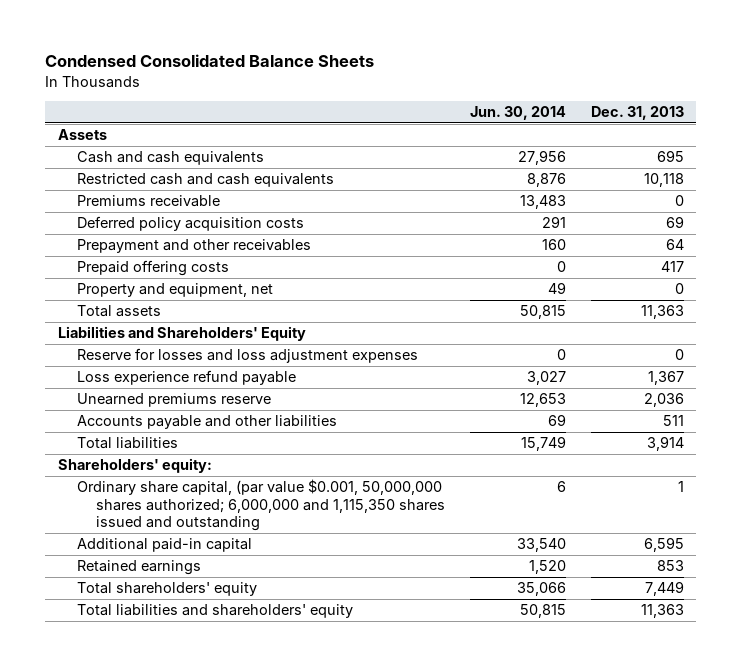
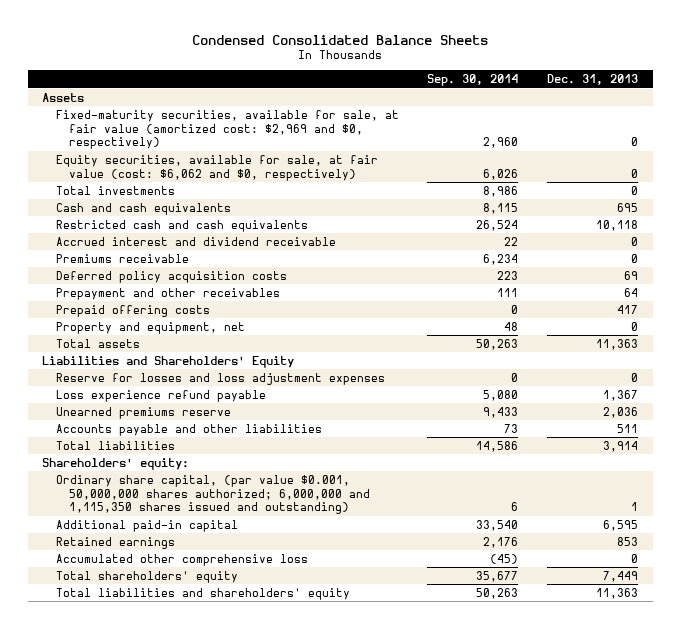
[470,106,567,121] Jun. 30, 2014 -> none
none -> [427,74,519,87] Sep. 30, 2014
none -> [55,109,399,150] Fixed-maturity securities, available for sale, at fair value (amortized cost: $2,969 and $0, respectively)
none -> [55,154,378,181] Equity securities, available for sale, at fair value (cost: $6,062 and $0, respectively)
none -> [55,185,175,195] Total investments
none -> [55,236,336,246] Accrued interest and dividend receivable
[76,479,446,532] Ordinary share capital, (par value $0.001, 50,000,000 shares authorized; 6,000,000 and 1,115,350 shares issued and outstanding -> [55,474,371,515] Ordinary share capital, (par value $0.001, 50,000,000 shares authorized; 6,000,000 and 1,115,350 shares issued and outstanding)
none -> [55,553,308,566] Accumulated other comprehensive loss

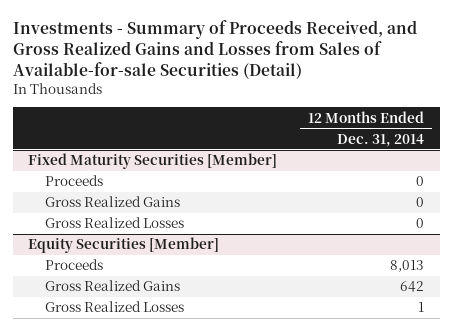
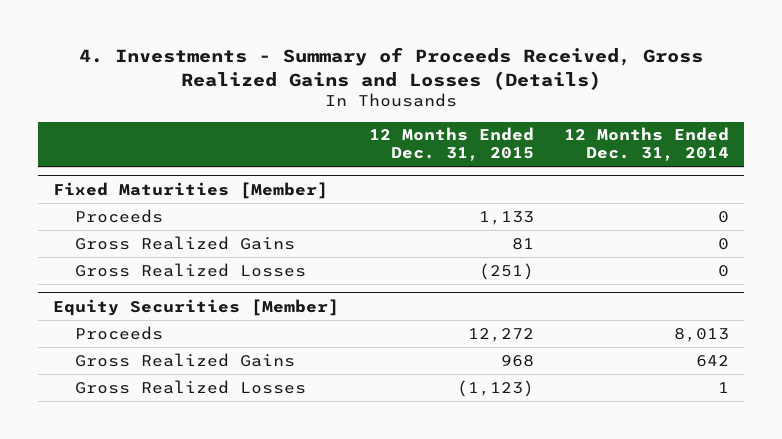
[13,19,418,79] Investments - Summary of Proceeds Received, and Gross Realized Gains and Losses from Sales of Available-for-sale Securities (Detail) -> [79,46,704,90] 4. Investments - Summary of Proceeds Received, Gross Realized Gains and Losses (Details)
none -> [369,127,535,162] 12 Months Ended Dec. 31, 2015
[28,153,278,170] Fixed Maturity Securities [Member] -> [53,181,329,199] Fixed Maturities [Member]

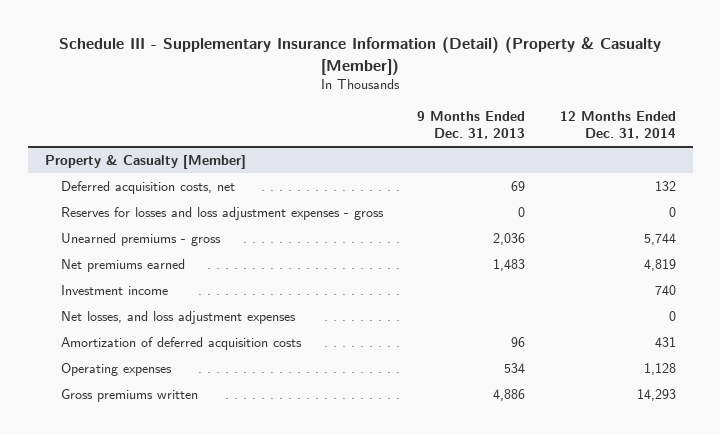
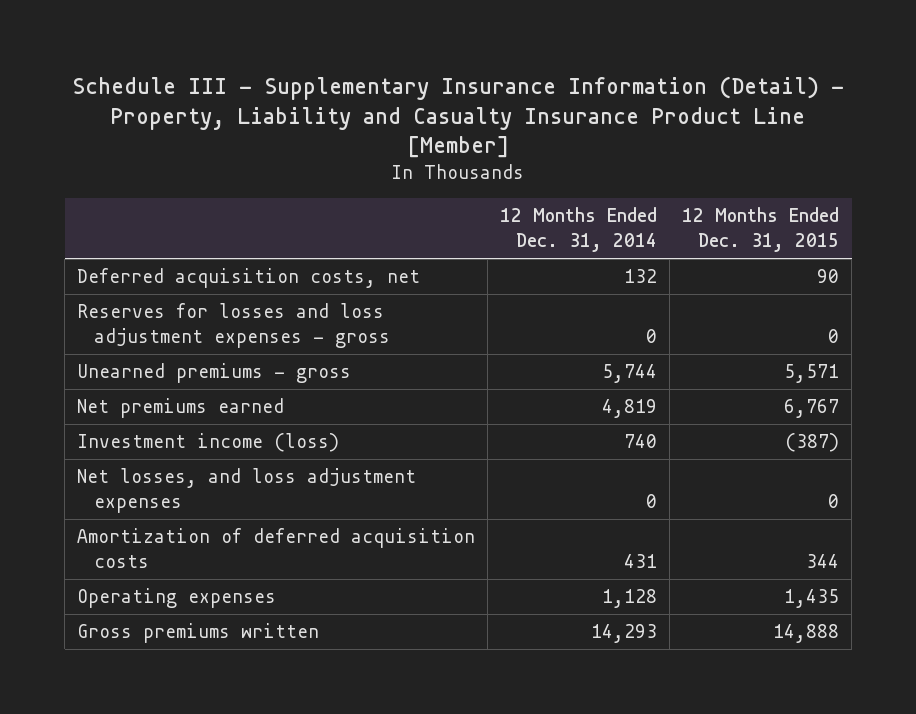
[59,37,662,75] Schedule III - Supplementary Insurance Information (Detail) (Property & Casualty [Member]) -> [72,76,845,159] Schedule III - Supplementary Insurance Information (Detail) - Property, Liability and Casualty Insurance Product Line [Member]
[417,110,526,140] 9 Months Ended Dec. 31, 2013 -> none
none -> [682,207,840,253] 12 Months Ended Dec. 31, 2015
[44,154,246,169] Property & Casualty [Member] -> none
[60,284,168,295] Investment income -> [77,433,340,453] Investment income (loss)

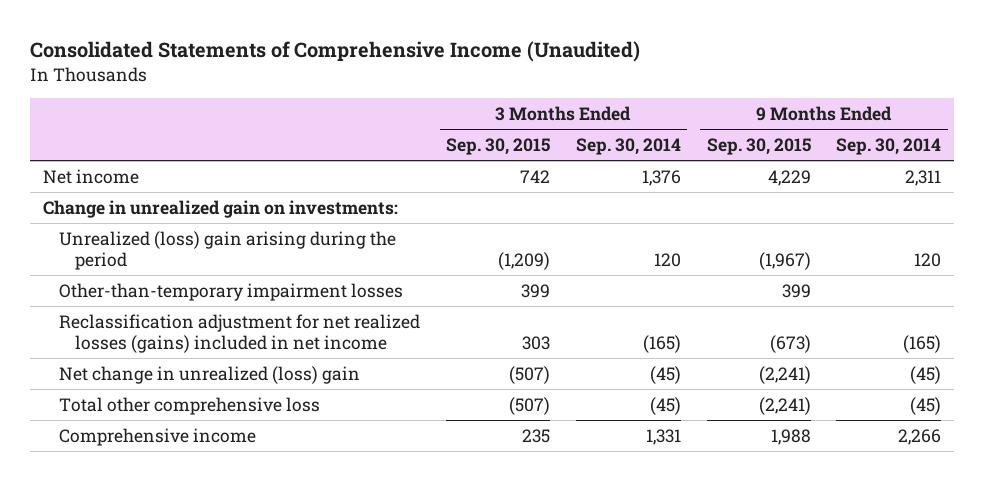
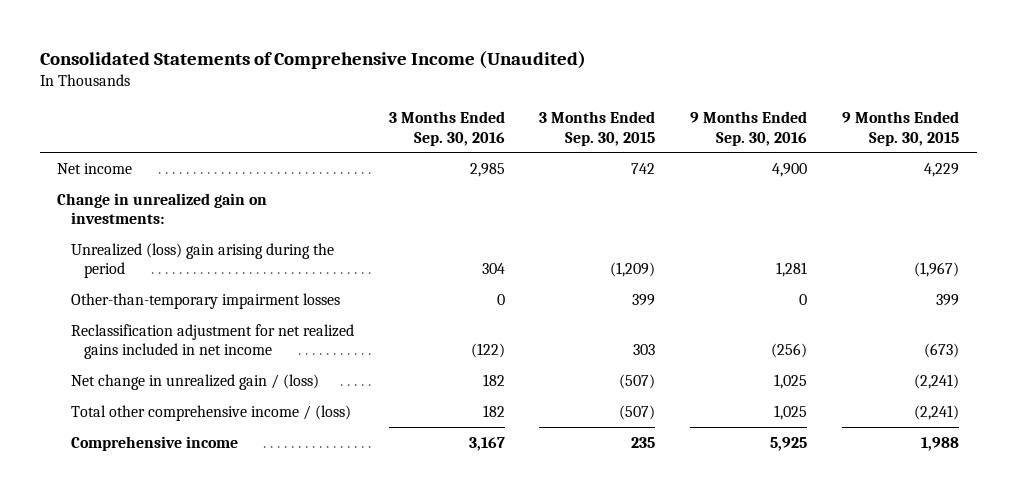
[575,138,681,156] Sep. 30, 2014 -> none
[836,138,942,156] Sep. 30, 2014 -> none
none -> [388,110,505,146] 3 Months Ended Sep. 30, 2016
none -> [690,110,808,146] 9 Months Ended Sep. 30, 2016
[59,313,421,353] Reclassification adjustment for net realized losses (gains) included in net income -> [70,323,354,360] Reclassification adjustment for net realized gains included in net income
[59,365,361,384] Net change in unrealized (loss) gain -> [70,373,319,390] Net change in unrealized gain / (loss)
[59,396,321,415] Total other comprehensive loss -> [70,404,351,421] Total other comprehensive income / (loss)

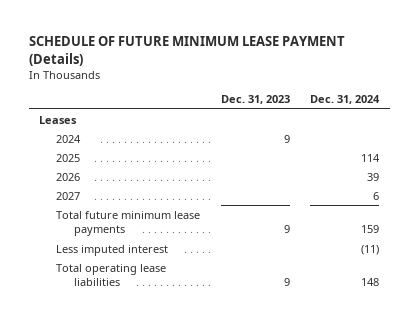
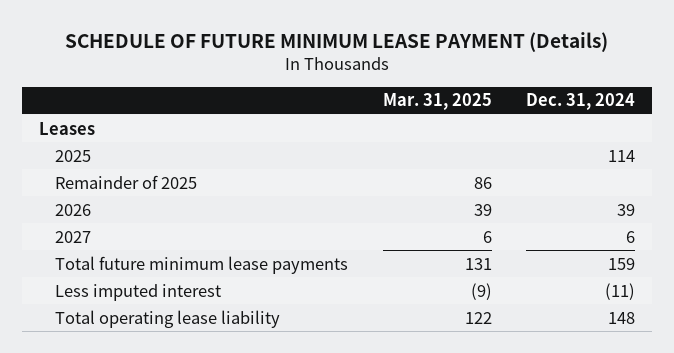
[220,95,290,105] Dec. 31, 2023 -> none
none -> [382,93,492,111] Mar. 31, 2025
[56,134,82,143] 2024 -> none
none -> [55,174,198,189] Remainder of 2025
[56,263,167,286] Total operating lease liabilities -> [55,309,281,328] Total operating lease liability

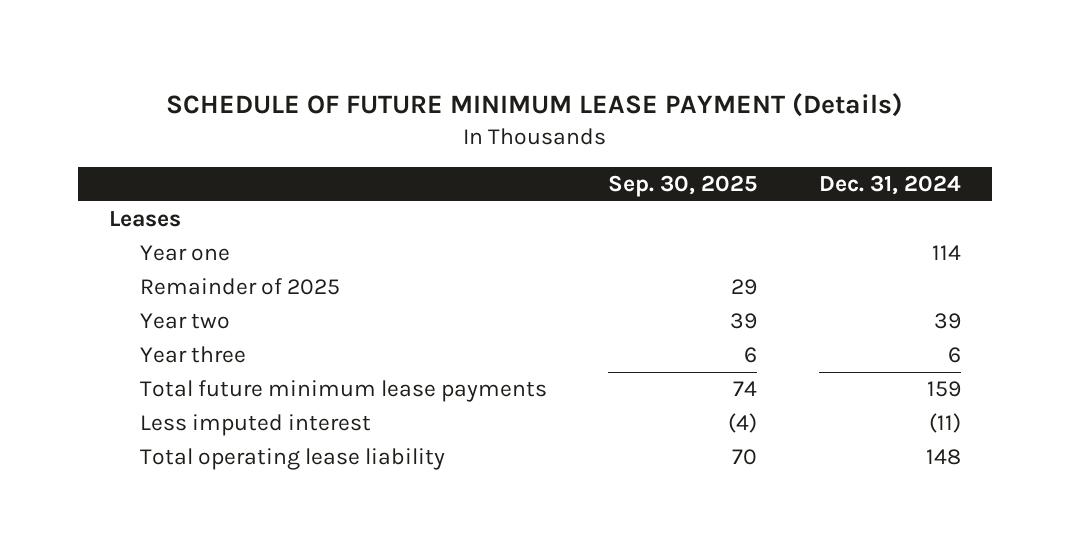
[382,93,492,111] Mar. 31, 2025 -> none
none -> [608,175,758,198] Sep. 30, 2025
[55,149,92,162] 2025 -> [139,245,230,262] Year one
[55,203,92,216] 2026 -> [139,313,230,330] Year two
[55,230,92,243] 2027 -> [139,346,246,364] Year three

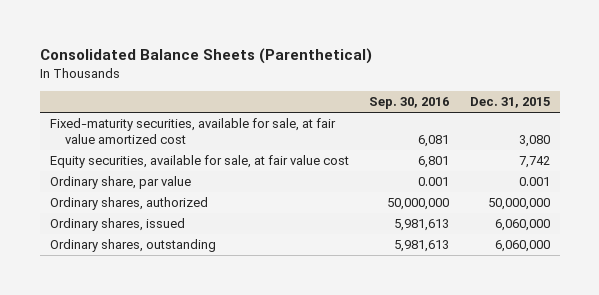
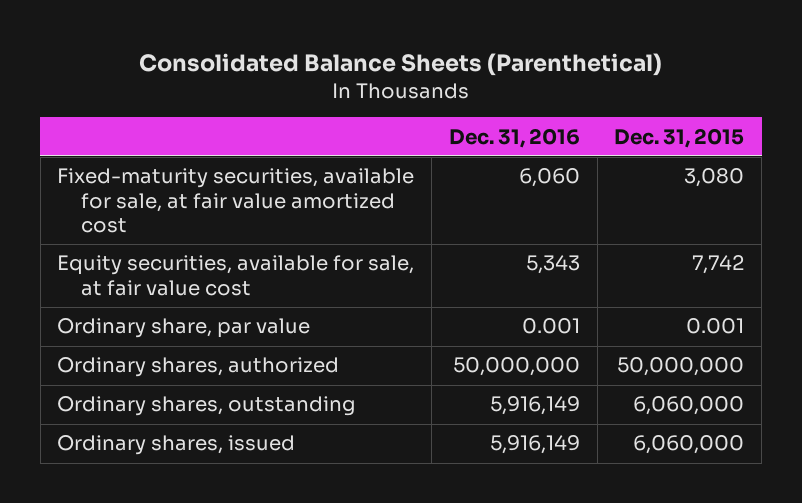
[369,97,450,110] Sep. 30, 2016 -> none
none -> [448,127,580,148] Dec. 31, 2016
[49,218,185,232] Ordinary shares, issued -> [57,435,296,456] Ordinary shares, issued

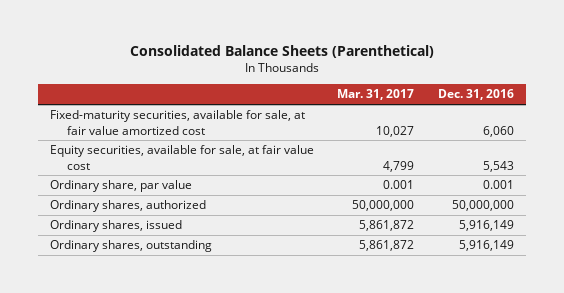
[614,127,745,148] Dec. 31, 2015 -> none
none -> [337,89,415,101] Mar. 31, 2017
[525,255,580,275] 5,343 -> [483,160,515,172] 5,543
[57,396,357,417] Ordinary shares, outstanding -> [49,240,212,253] Ordinary shares, outstanding

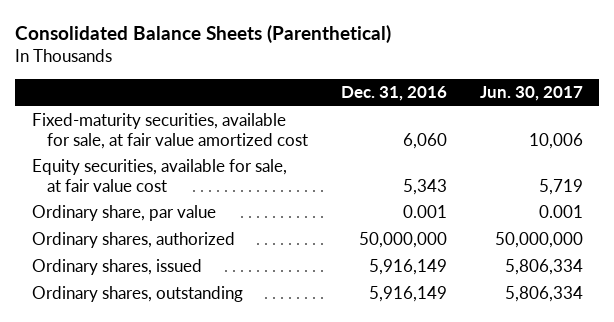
[337,89,415,101] Mar. 31, 2017 -> none
none -> [479,86,583,102] Jun. 30, 2017
[483,160,515,172] 5,543 -> [402,178,447,195] 5,343

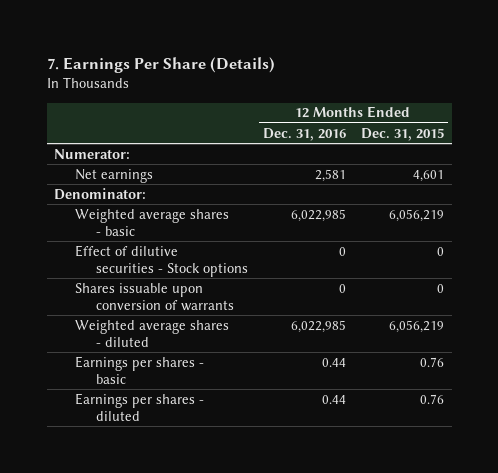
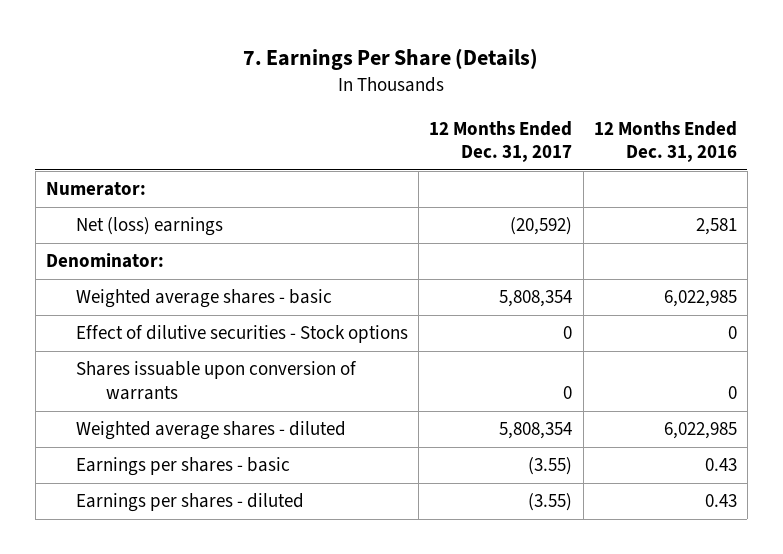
[361,127,445,141] Dec. 31, 2015 -> none
none -> [429,120,573,163] 12 Months Ended Dec. 31, 2017
[74,168,153,183] Net earnings -> [76,217,224,237] Net (loss) earnings
[321,357,346,367] 0.44 -> [704,458,737,472] 0.43
[321,394,346,404] 0.44 -> [704,494,737,508] 0.43

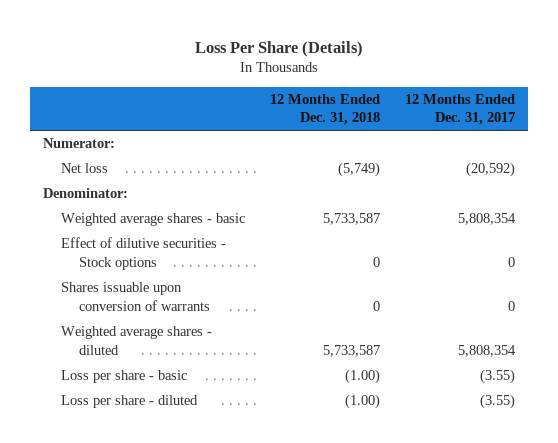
[243,48,539,71] 7. Earnings Per Share (Details) -> [194,40,363,57] Loss Per Share (Details)
[593,120,737,163] 12 Months Ended Dec. 31, 2016 -> none
none -> [269,93,380,126] 12 Months Ended Dec. 31, 2018
[76,217,224,237] Net (loss) earnings -> [60,163,108,174] Net loss
[76,457,291,477] Earnings per shares - basic -> [60,370,187,384] Loss per share - basic
[76,493,305,513] Earnings per shares - diluted -> [60,395,198,409] Loss per share - diluted

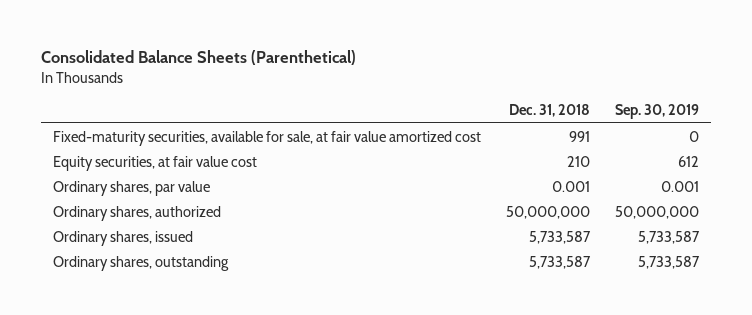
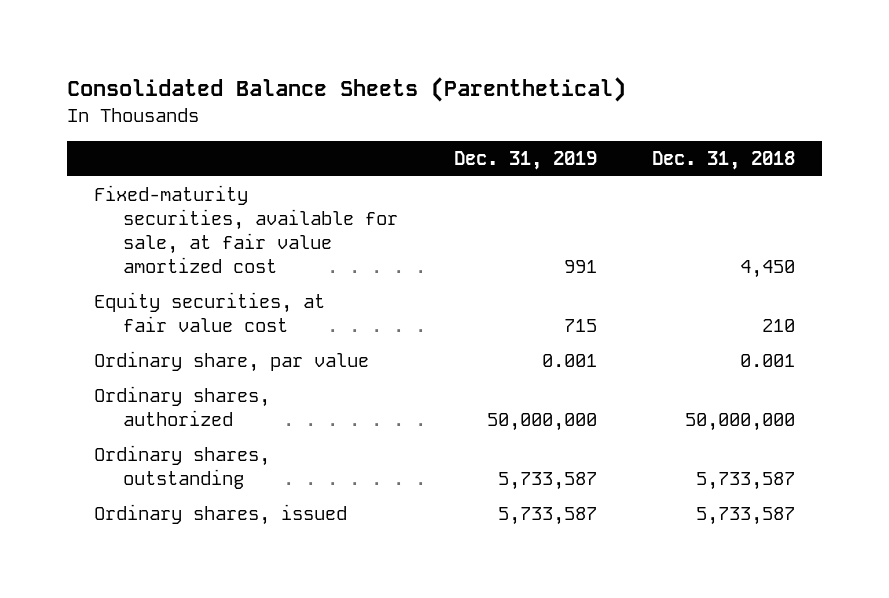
[614,104,699,120] Sep. 30, 2019 -> none
none -> [453,151,597,171] Dec. 31, 2019
[568,130,590,142] 991 -> [739,260,795,279] 4,450
[53,180,211,196] Ordinary shares, par value -> [94,351,370,373] Ordinary share, par value
[53,230,194,246] Ordinary shares, issued -> [94,504,348,526] Ordinary shares, issued

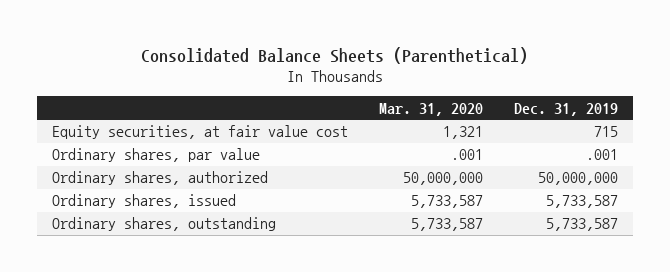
[651,151,795,171] Dec. 31, 2018 -> none
none -> [378,102,483,116] Mar. 31, 2020
[94,185,399,274] Fixed-maturity securities, available for sale, at fair value amortized cost -> none
[94,351,370,373] Ordinary share, par value -> [52,148,261,163] Ordinary shares, par value
[541,354,597,368] 0.001 -> [585,149,618,161] .001
[94,445,271,490] Ordinary shares, outstanding -> [52,217,277,232] Ordinary shares, outstanding

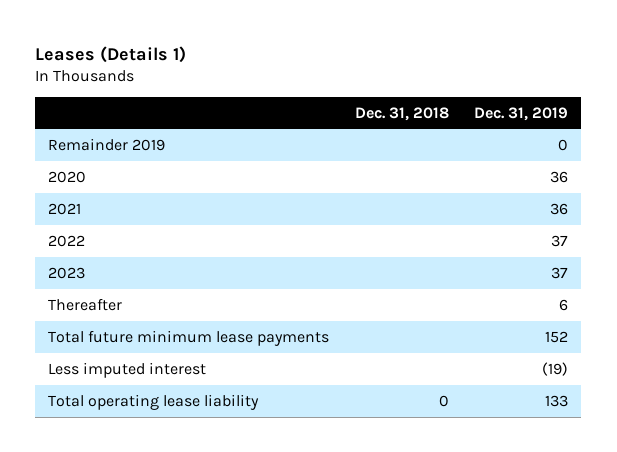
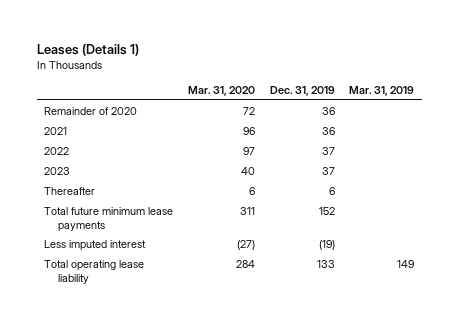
[354,106,449,121] Dec. 31, 2018 -> none
none -> [187,86,255,97] Mar. 31, 2020
none -> [349,86,415,97] Mar. 31, 2019
[48,170,87,183] 2020 -> none
[48,137,166,151] Remainder 2019 -> [44,106,138,115] Remainder of 2020
[558,138,569,151] 0 -> [321,106,335,115] 36

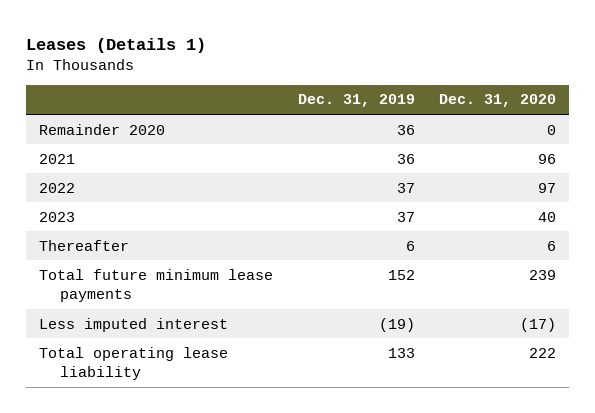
[187,86,255,97] Mar. 31, 2020 -> none
[349,86,415,97] Mar. 31, 2019 -> none
none -> [439,94,557,108] Dec. 31, 2020
[44,106,138,115] Remainder of 2020 -> [38,123,165,135] Remainder 2020

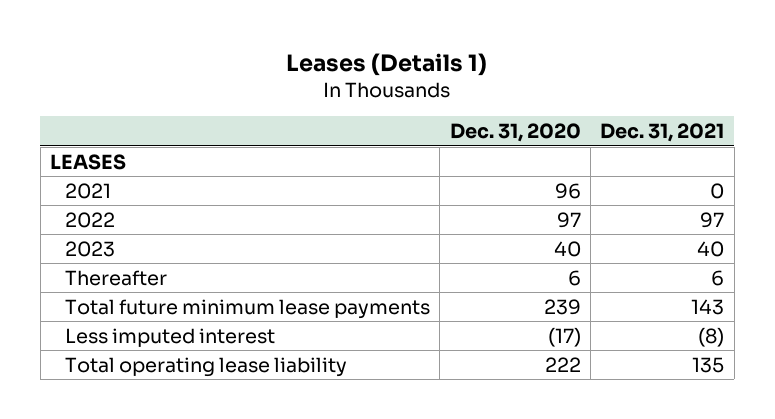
[297,94,415,108] Dec. 31, 2019 -> none
none -> [600,123,725,143] Dec. 31, 2021
[38,123,165,135] Remainder 2020 -> none
none -> [50,153,127,170] LEASES

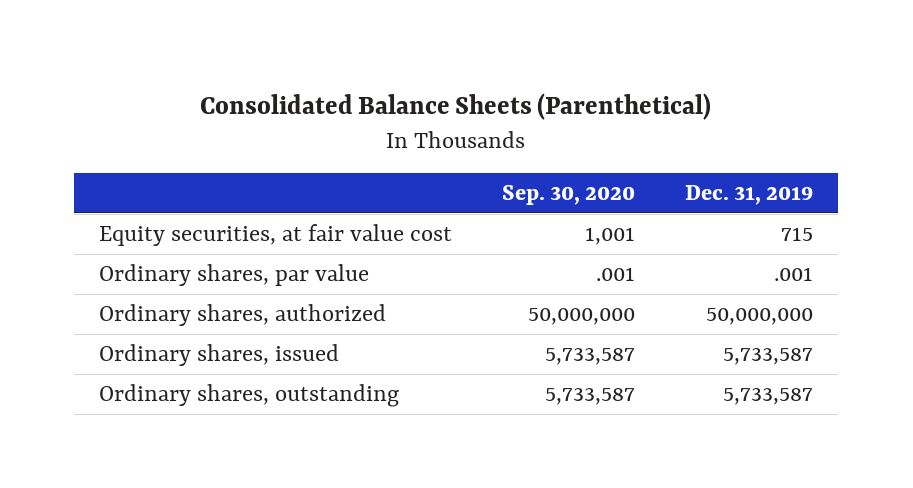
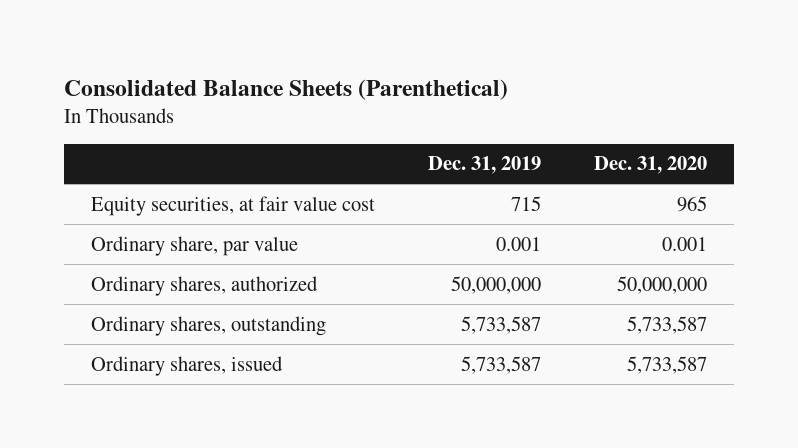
[502,185,636,206] Sep. 30, 2020 -> none
none -> [594,156,708,175] Dec. 31, 2020
[99,264,370,287] Ordinary shares, par value -> [90,235,298,256] Ordinary share, par value
[774,267,814,282] .001 -> [496,236,542,251] 0.001
[99,344,340,367] Ordinary shares, issued -> [90,355,283,376] Ordinary shares, issued

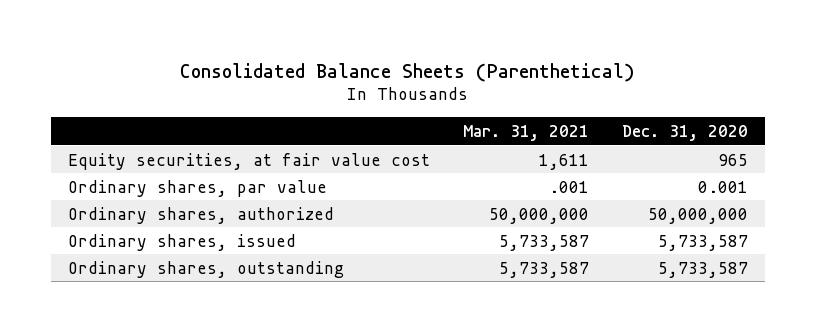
[428,156,542,175] Dec. 31, 2019 -> none
none -> [462,124,589,141] Mar. 31, 2021
[90,235,298,256] Ordinary share, par value -> [67,179,327,197] Ordinary shares, par value
[90,315,326,336] Ordinary shares, outstanding -> [67,260,344,278] Ordinary shares, outstanding

